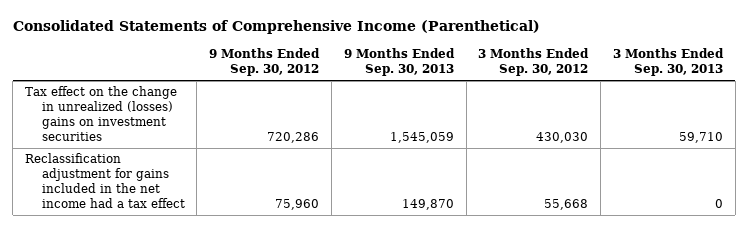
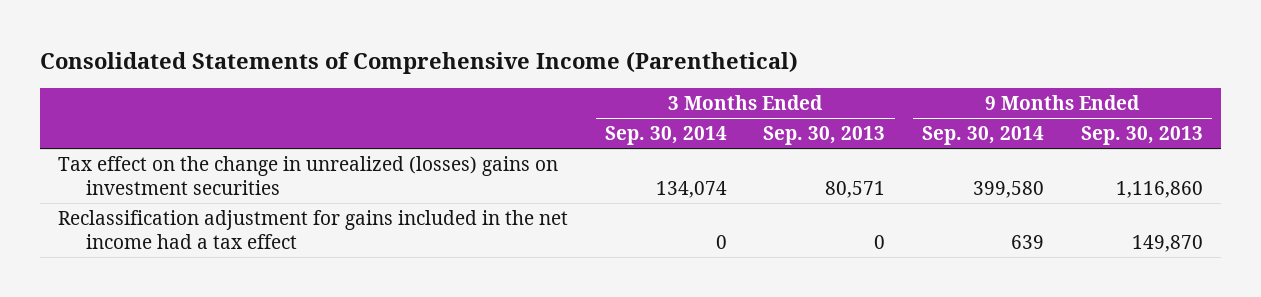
[209,48,321,77] 9 Months Ended Sep. 30, 2012 -> none
[478,48,590,77] 3 Months Ended Sep. 30, 2012 -> none
none -> [604,126,727,146] Sep. 30, 2014
none -> [922,126,1045,146] Sep. 30, 2014
[389,132,454,144] 1,545,059 -> [1115,180,1203,198] 1,116,860
[679,132,724,144] 59,710 -> [825,180,886,198] 80,571

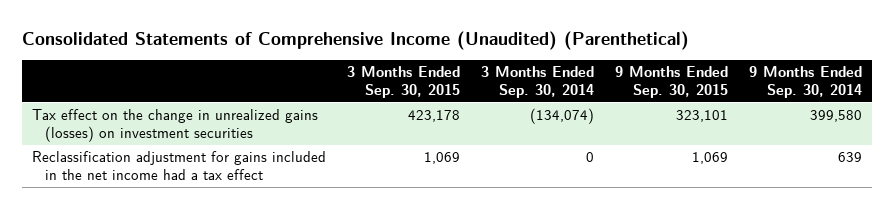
[39,52,798,75] Consolidated Statements of Comprehensive Income (Parenthetical) -> [21,31,689,51] Consolidated Statements of Comprehensive Income (Unaudited) (Parenthetical)
[763,126,886,146] Sep. 30, 2013 -> none
[1080,126,1203,146] Sep. 30, 2013 -> none
none -> [347,66,461,99] 3 Months Ended Sep. 30, 2015
none -> [615,66,729,99] 9 Months Ended Sep. 30, 2015
[58,155,559,195] Tax effect on the change in unrealized (losses) gains on investment securities -> [32,109,319,143] Tax effect on the change in unrealized gains (losses) on investment securities
[655,180,727,198] 134,074 -> [530,108,595,125] (134,074)

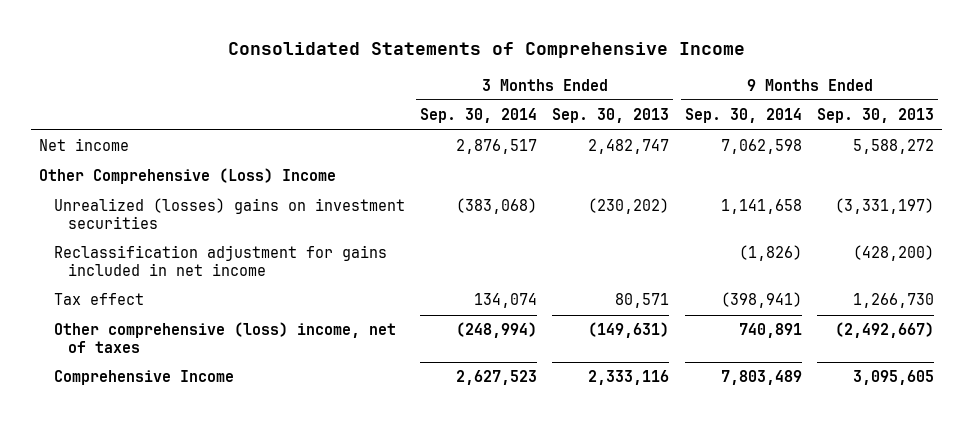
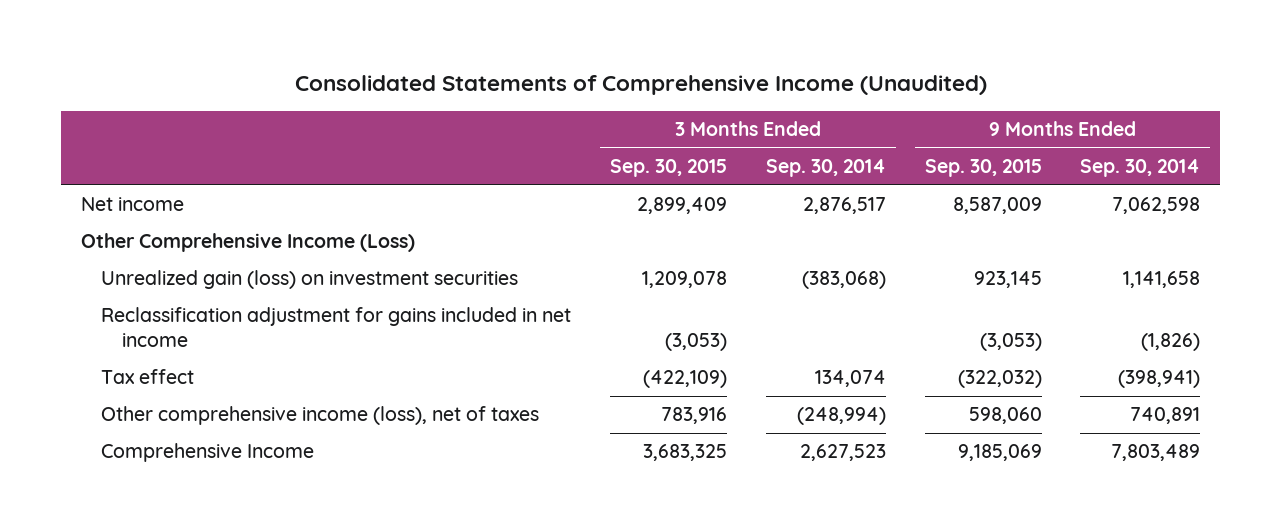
[227,42,745,59] Consolidated Statements of Comprehensive Income -> [294,75,987,96] Consolidated Statements of Comprehensive Income (Unaudited)
[552,108,670,124] Sep. 30, 2013 -> none
[817,108,935,124] Sep. 30, 2013 -> none
none -> [610,159,728,178] Sep. 30, 2015
none -> [924,159,1042,178] Sep. 30, 2015
[39,168,337,185] Other Comprehensive (Loss) Income -> [80,233,415,253] Other Comprehensive Income (Loss)
[53,198,405,229] Unrealized (losses) gains on investment securities -> [101,270,519,290] Unrealized gain (loss) on investment securities
[53,322,396,353] Other comprehensive (loss) income, net of taxes -> [101,406,540,426] Other comprehensive income (loss), net of taxes

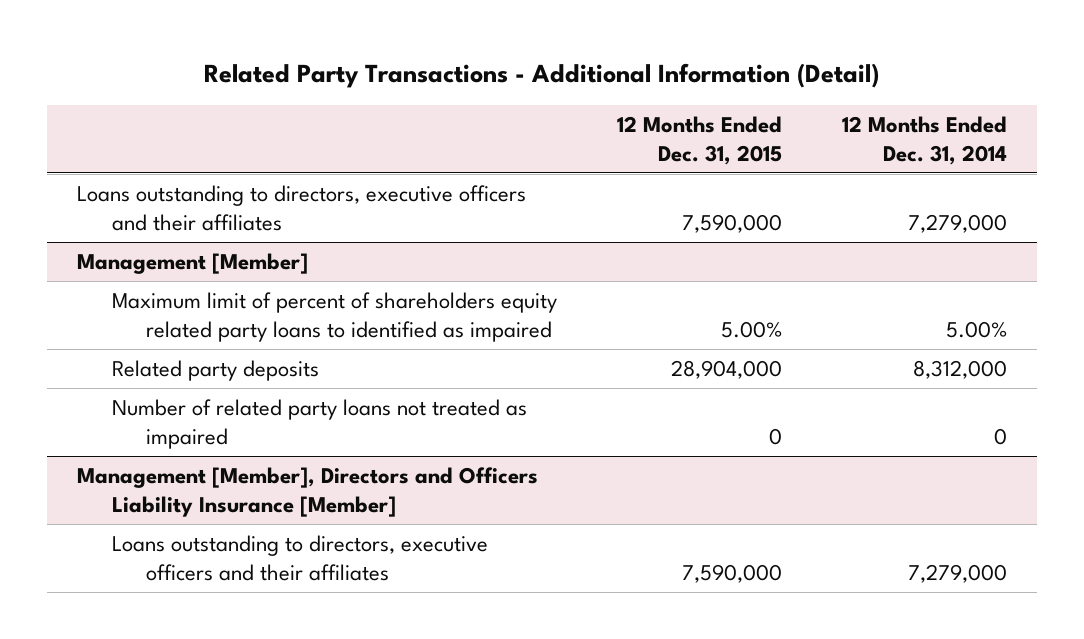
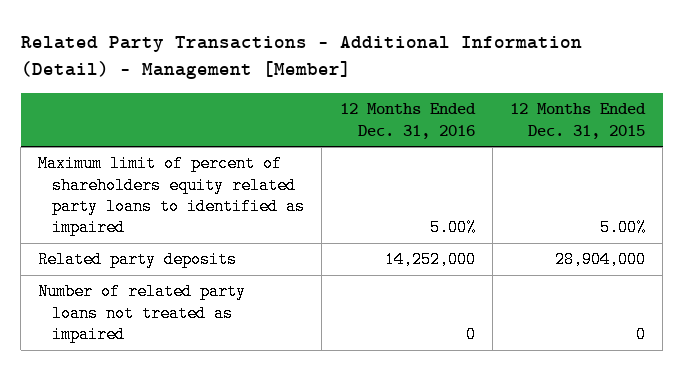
[204,63,880,89] Related Party Transactions - Additional Information (Detail) -> [20,35,582,80] Related Party Transactions - Additional Information (Detail) - Management [Member]
[841,115,1007,165] 12 Months Ended Dec. 31, 2014 -> none
none -> [339,103,476,139] 12 Months Ended Dec. 31, 2016
[77,185,527,231] Loans outstanding to directors, executive officers and their affiliates -> none
[77,253,309,275] Management [Member] -> none
[77,467,539,517] Management [Member], Directors and Officers Liability Insurance [Member] -> none
[111,535,488,581] Loans outstanding to directors, executive officers and their affiliates -> none

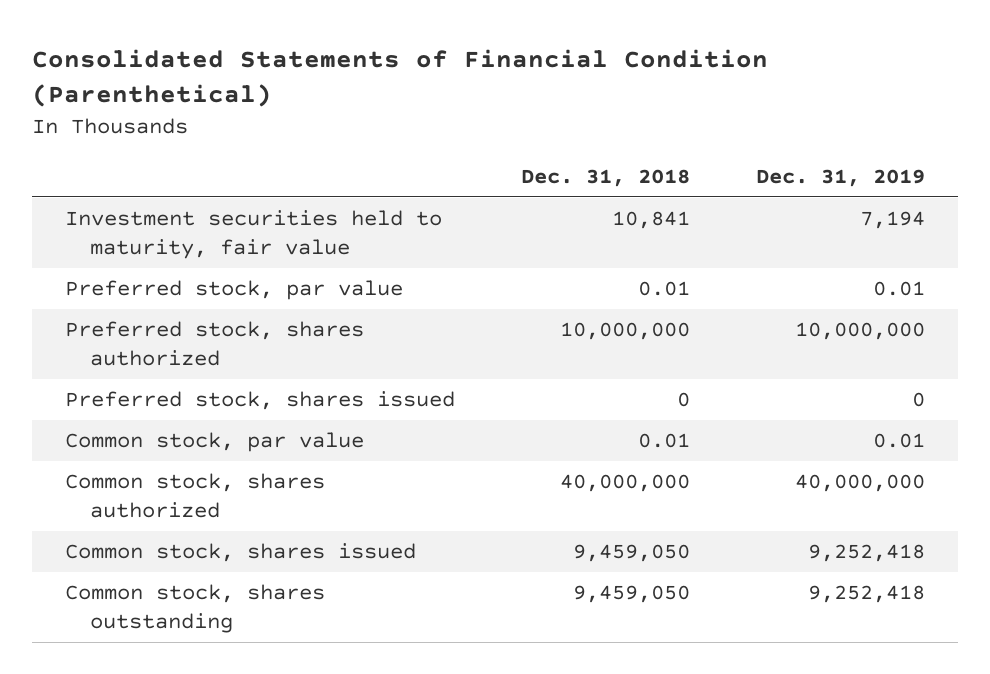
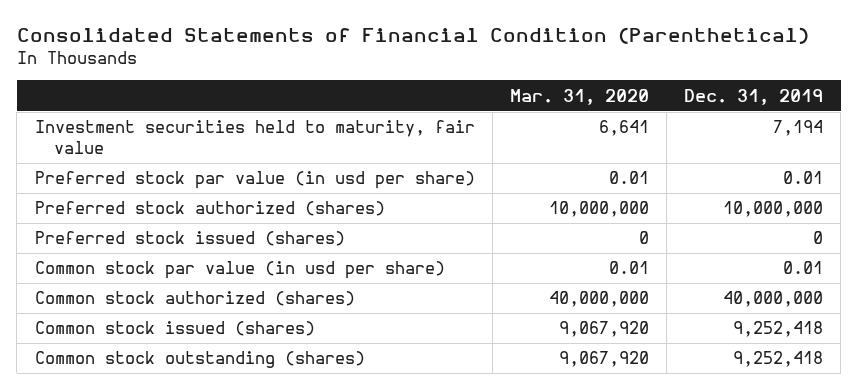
[520,168,690,187] Dec. 31, 2018 -> none
none -> [509,88,649,105] Mar. 31, 2020
[65,280,404,301] Preferred stock, par value -> [34,171,475,190] Preferred stock par value (in usd per share)
[65,321,365,367] Preferred stock, shares authorized -> [34,201,385,217] Preferred stock authorized (shares)
[65,391,456,411] Preferred stock, shares issued -> [34,231,345,247] Preferred stock issued (shares)
[65,432,365,453] Common stock, par value -> [34,261,445,280] Common stock par value (in usd per share)
[65,473,326,519] Common stock, shares authorized -> [34,291,355,307] Common stock authorized (shares)
[65,543,417,563] Common stock, shares issued -> [34,321,315,337] Common stock issued (shares)
[65,584,326,634] Common stock, shares outstanding -> [34,351,365,369] Common stock outstanding (shares)

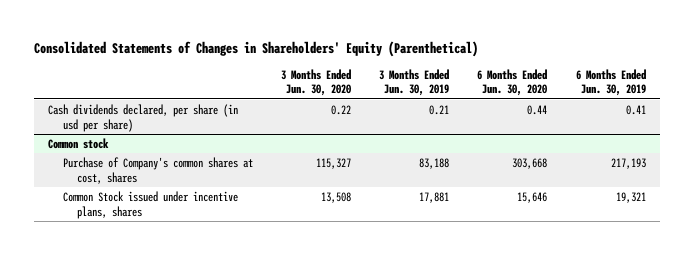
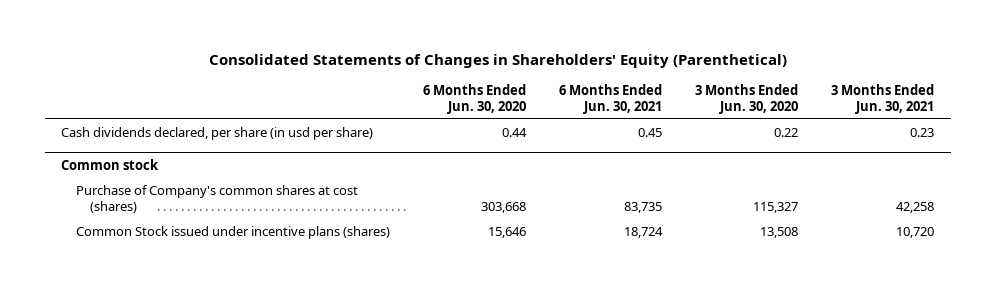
[379,68,450,97] 3 Months Ended Jun. 30, 2019 -> none
[575,68,646,97] 6 Months Ended Jun. 30, 2019 -> none
none -> [558,83,662,114] 6 Months Ended Jun. 30, 2021
none -> [831,83,935,114] 3 Months Ended Jun. 30, 2021
[62,156,253,184] Purchase of Company's common shares at cost, shares -> [75,185,358,213] Purchase of Company's common shares at cost (shares)
[62,190,238,219] Common Stock issued under incentive plans, shares -> [75,226,390,240] Common Stock issued under incentive plans (shares)

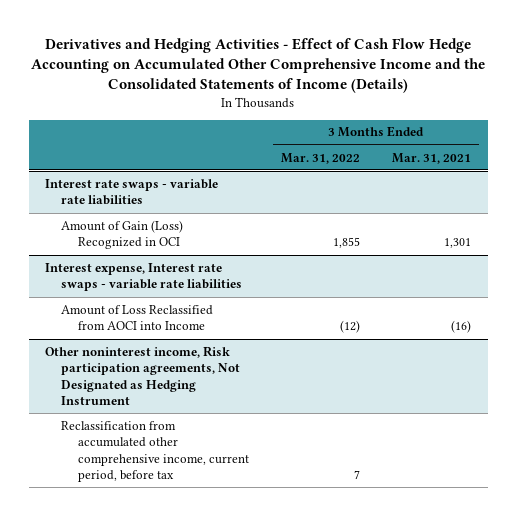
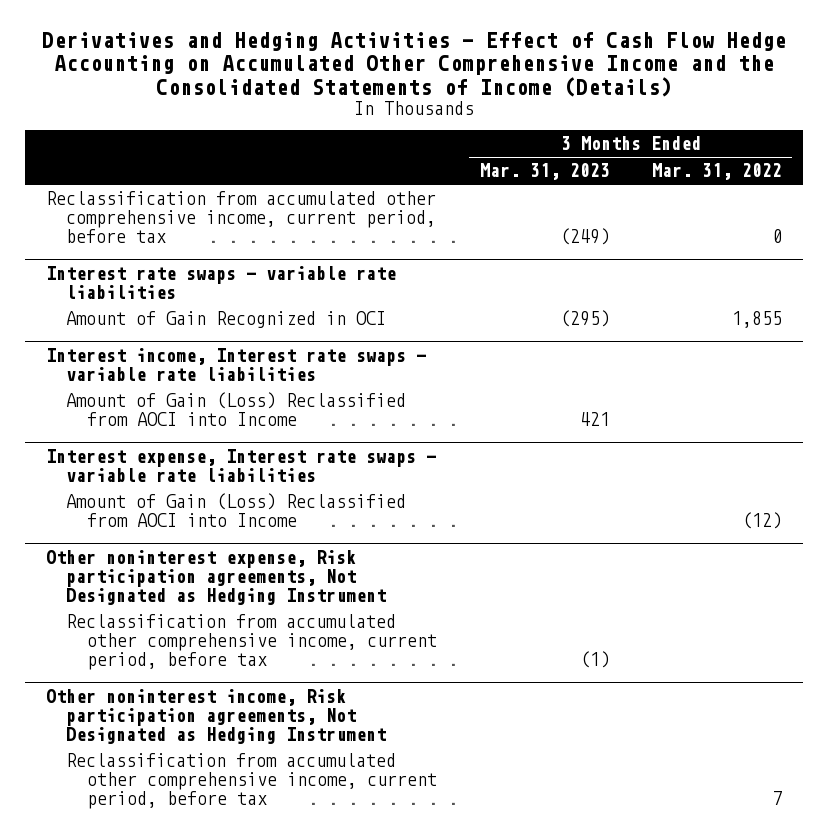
[392,152,472,164] Mar. 31, 2021 -> none
none -> [479,163,610,181] Mar. 31, 2023
none -> [45,191,437,244] Reclassification from accumulated other comprehensive income, current period, before tax
[61,219,184,250] Amount of Gain (Loss) Recognized in OCI -> [66,311,387,329] Amount of Gain Recognized in OCI
none -> [45,347,426,381] Interest income, Interest rate swaps - variable rate liabilities
none -> [66,392,407,427] Amount of Gain (Loss) Reclassified from AOCI into Income
[61,304,214,331] Amount of Loss Reclassified from AOCI into Income -> [66,493,407,528] Amount of Gain (Loss) Reclassified from AOCI into Income
none -> [45,549,387,605] Other noninterest expense, Risk participation agreements, Not Designated as Hedging Instrument
none -> [66,614,438,671] Reclassification from accumulated other comprehensive income, current period, before tax

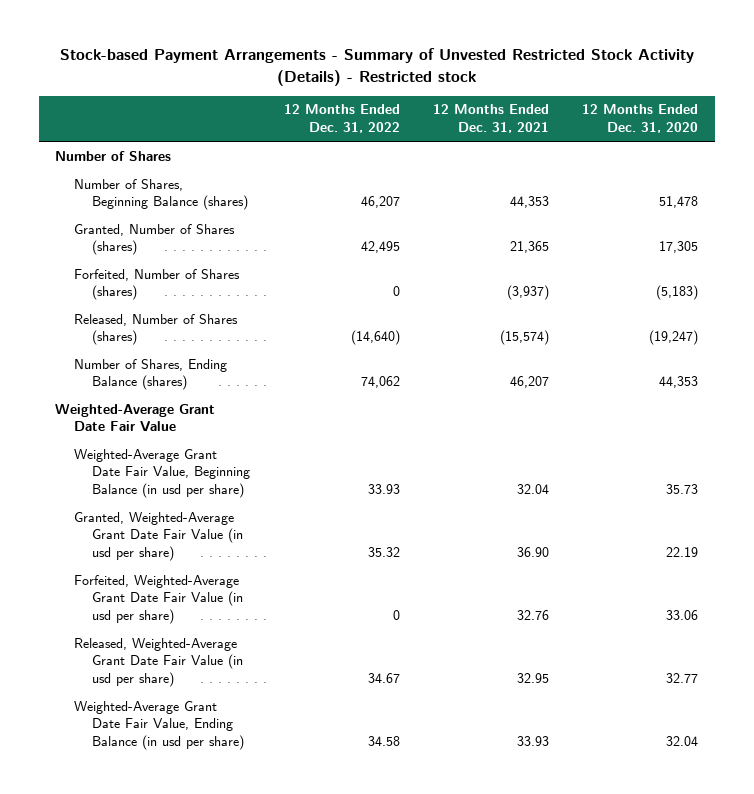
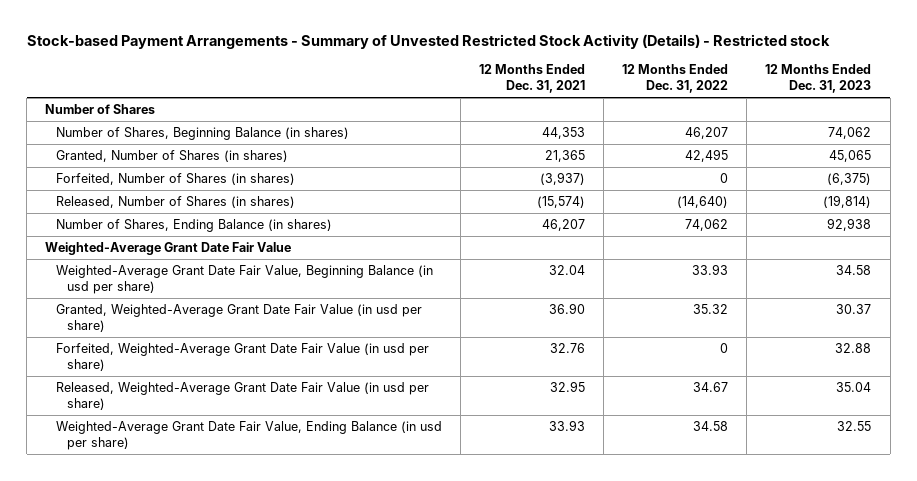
[582,104,699,134] 12 Months Ended Dec. 31, 2020 -> none
none -> [765,64,872,93] 12 Months Ended Dec. 31, 2023
[73,178,249,211] Number of Shares, Beginning Balance (shares) -> [55,127,349,141] Number of Shares, Beginning Balance (in shares)
[73,223,235,256] Granted, Number of Shares (shares) -> [55,150,288,163] Granted, Number of Shares (in shares)
[73,268,240,301] Forfeited, Number of Shares (shares) -> [55,173,295,186] Forfeited, Number of Shares (in shares)
[73,313,238,346] Released, Number of Shares (shares) -> [55,196,295,209] Released, Number of Shares (in shares)
[73,358,227,391] Number of Shares, Ending Balance (shares) -> [55,219,332,233] Number of Shares, Ending Balance (in shares)

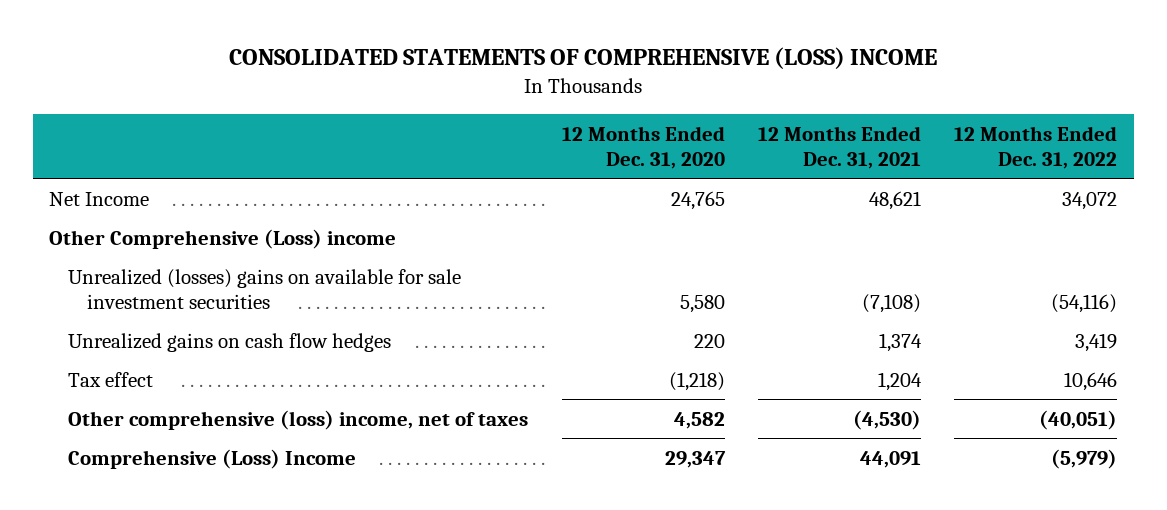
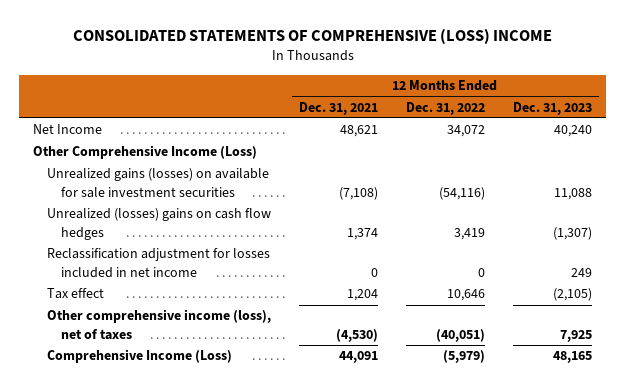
[561,125,725,169] 12 Months Ended Dec. 31, 2020 -> none
none -> [512,101,592,115] Dec. 31, 2023
[49,228,397,249] Other Comprehensive (Loss) income -> [33,145,258,160] Other Comprehensive Income (Loss)
[68,268,462,309] Unrealized (losses) gains on available for sale investment securities -> [46,168,269,198] Unrealized gains (losses) on available for sale investment securities
[68,332,392,352] Unrealized gains on cash flow hedges -> [46,208,271,240] Unrealized (losses) gains on cash flow hedges
none -> [46,248,270,278] Reclassification adjustment for losses included in net income
[68,409,529,430] Other comprehensive (loss) income, net of taxes -> [46,309,271,340] Other comprehensive income (loss), net of taxes
[68,448,357,469] Comprehensive (Loss) Income -> [46,349,232,364] Comprehensive Income (Loss)

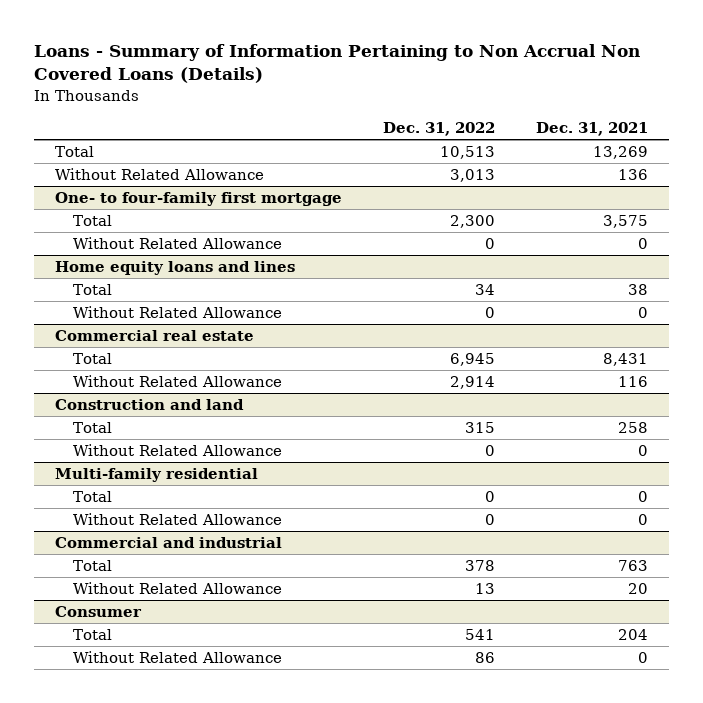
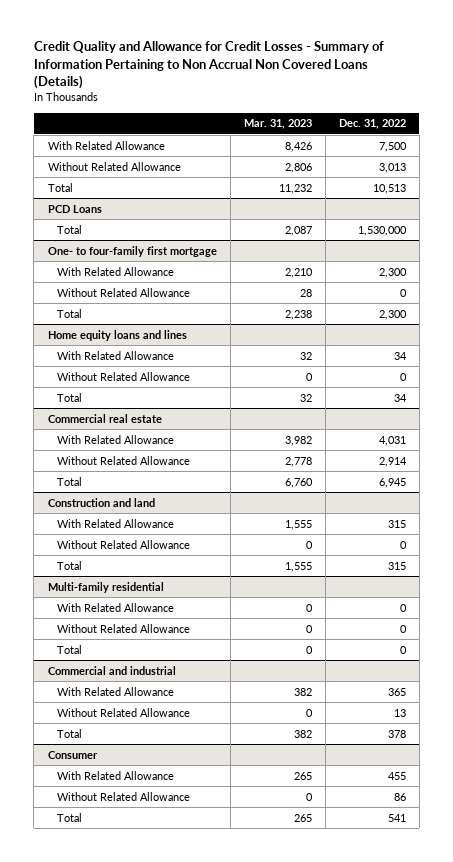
[33,44,640,84] Loans - Summary of Information Pertaining to Non Accrual Non Covered Loans (Details) -> [33,41,384,90] Credit Quality and Allowance for Credit Losses - Summary of Information Pertaining to Non Accrual Non Covered Loans (Details)
[536,121,649,136] Dec. 31, 2021 -> none
none -> [243,119,312,130] Mar. 31, 2023
none -> [47,140,165,150] With Related Allowance
[54,146,94,158] Total -> [47,182,73,192] Total
none -> [47,204,102,213] PCD Loans
none -> [56,224,82,234] Total
none -> [56,266,174,276] With Related Allowance
[73,215,113,227] Total -> [56,308,82,318] Total
none -> [56,350,174,360] With Related Allowance
[73,284,113,296] Total -> [56,392,82,402] Total
none -> [56,434,174,444] With Related Allowance
[73,353,113,365] Total -> [56,476,82,486] Total
none -> [56,518,174,528] With Related Allowance
[73,422,113,434] Total -> [56,560,82,570] Total
none -> [56,602,174,612] With Related Allowance
[73,491,113,503] Total -> [56,644,82,654] Total
none -> [56,686,174,696] With Related Allowance
[73,560,113,572] Total -> [56,728,82,738] Total
none -> [56,770,174,780] With Related Allowance
[73,629,113,641] Total -> [56,812,82,822] Total

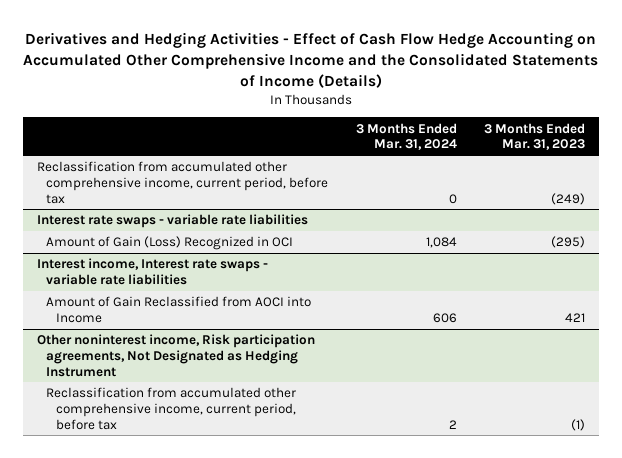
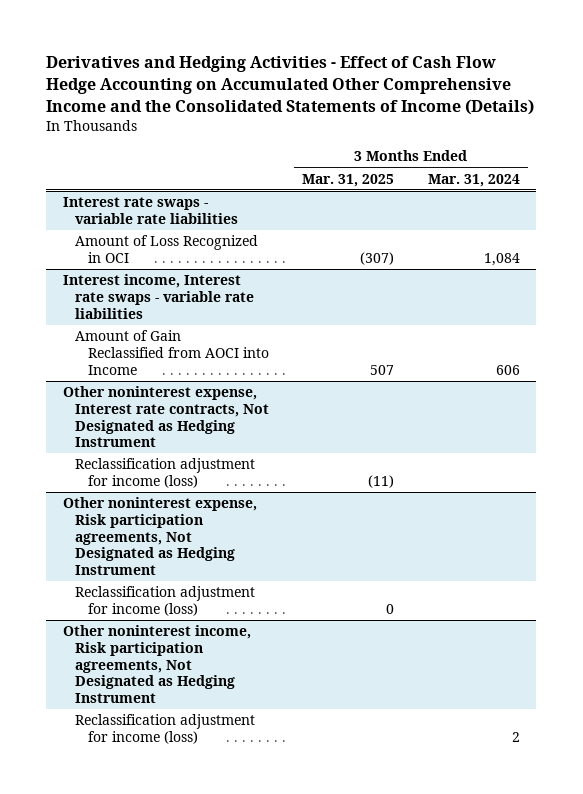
[484,122,586,151] 3 Months Ended Mar. 31, 2023 -> none
none -> [302,173,395,187] Mar. 31, 2025
[36,161,329,204] Reclassification from accumulated other comprehensive income, current period, before tax -> none
[46,236,294,251] Amount of Gain (Loss) Recognized in OCI -> [75,235,259,263] Amount of Loss Recognized in OCI
none -> [62,386,270,448] Other noninterest expense, Interest rate contracts, Not Designated as Hedging Instrument
none -> [75,458,256,488] Reclassification adjustment for income (loss)
none -> [62,497,257,576] Other noninterest expense, Risk participation agreements, Not Designated as Hedging Instrument
none -> [75,586,256,616] Reclassification adjustment for income (loss)
[46,387,297,430] Reclassification from accumulated other comprehensive income, current period, before tax -> [75,714,256,744] Reclassification adjustment for income (loss)

